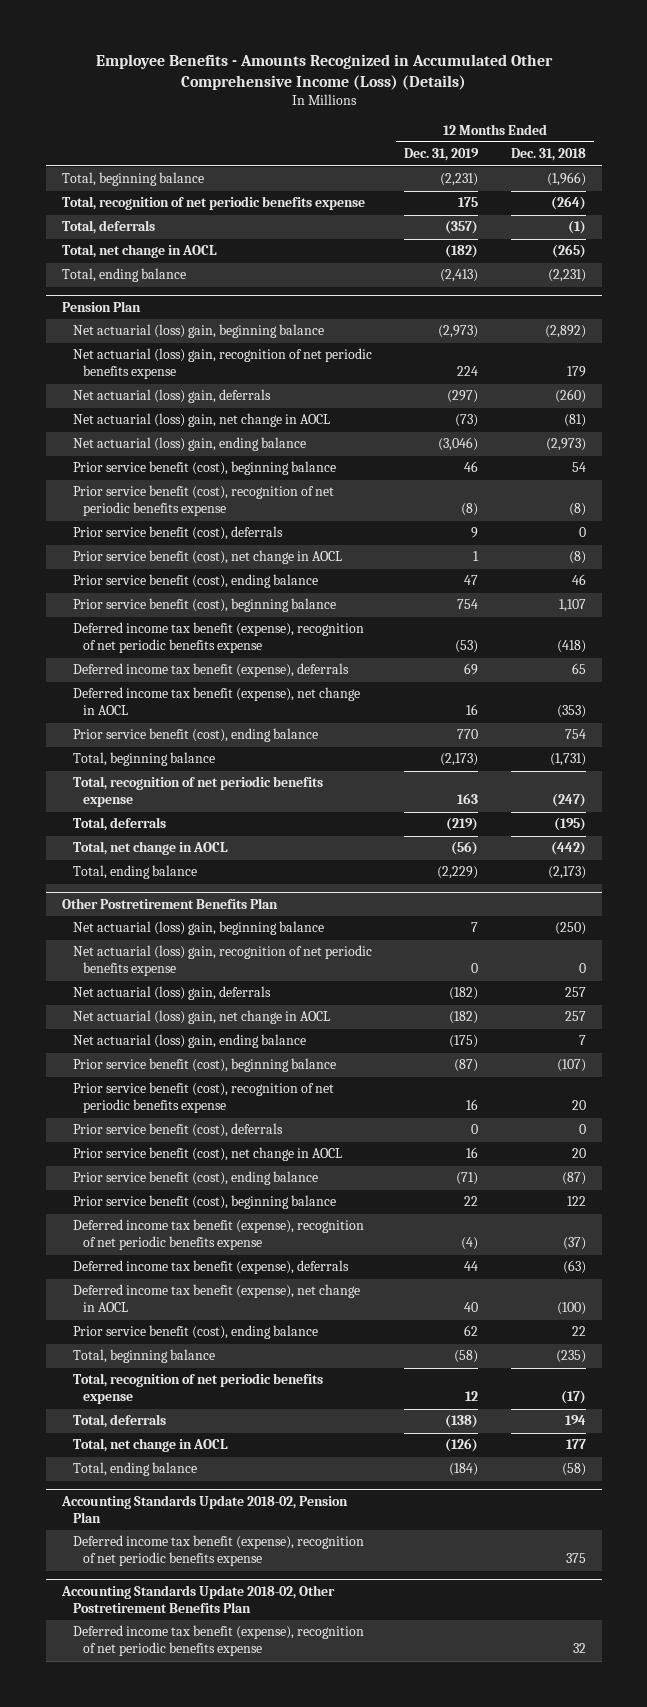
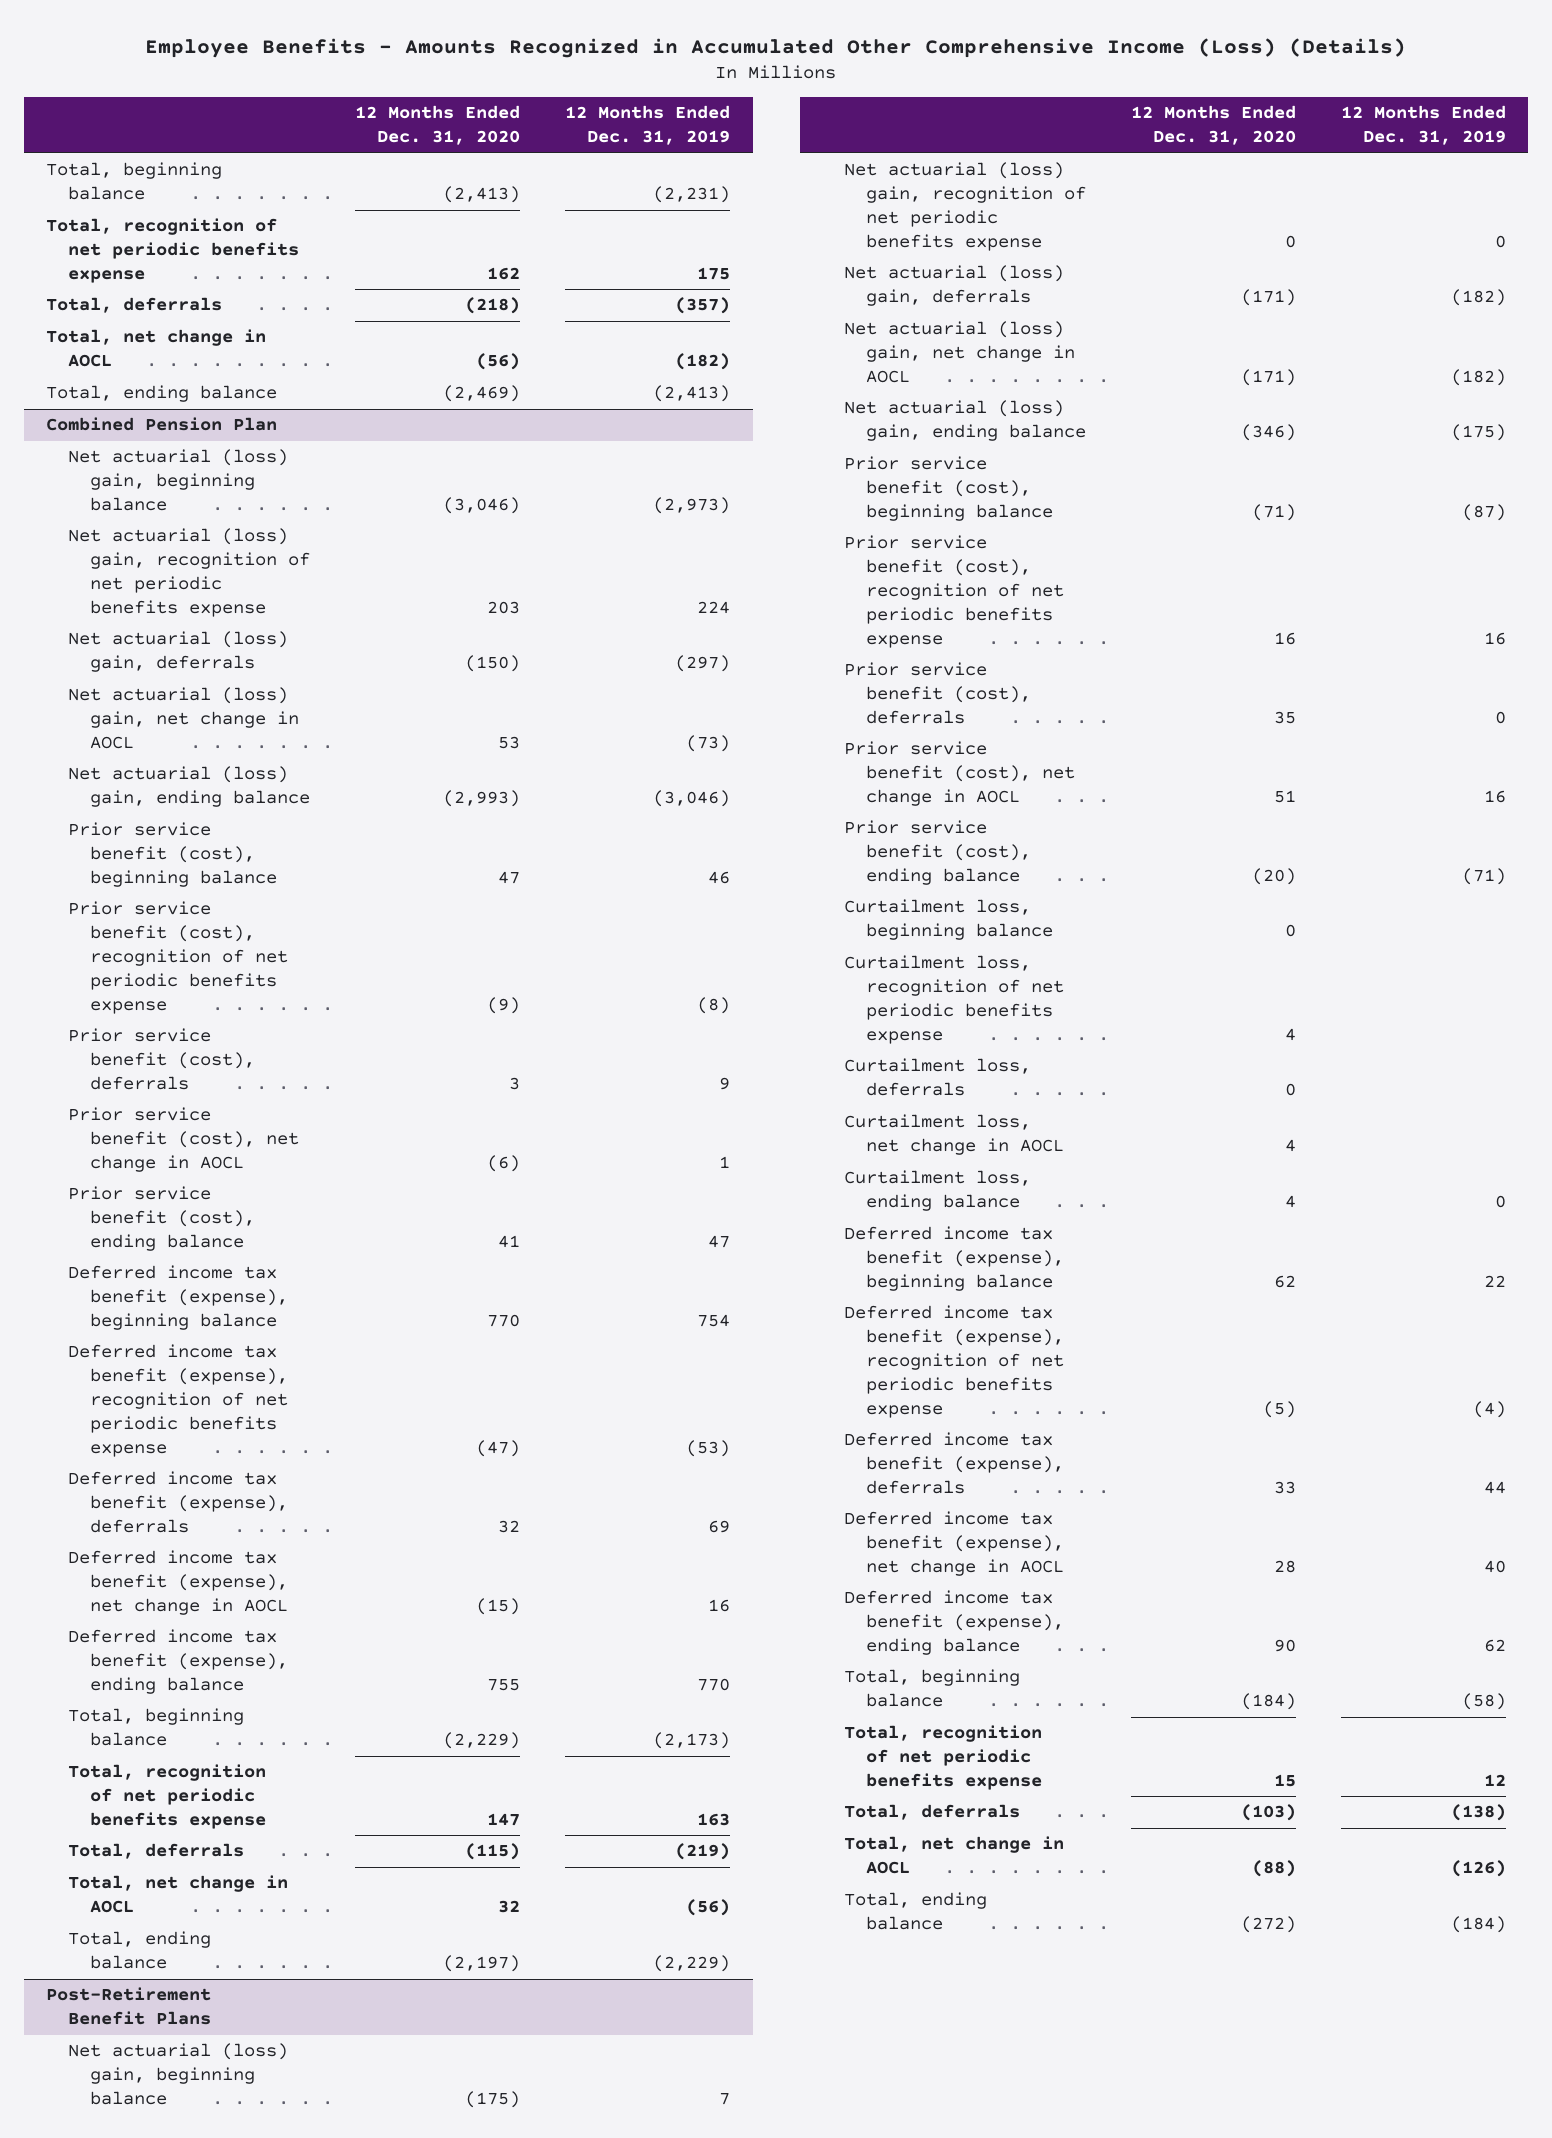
[510,148,586,162] Dec. 31, 2018 -> none
none -> [355,105,521,146] 12 Months Ended Dec. 31, 2020
[61,300,141,312] Pension Plan -> [46,417,278,432] Combined Pension Plan
[72,598,336,613] Prior service benefit (cost), beginning balance -> [68,1265,289,1331] Deferred income tax benefit (expense), beginning balance
[72,728,318,743] Prior service benefit (cost), ending balance -> [68,1629,289,1695] Deferred income tax benefit (expense), ending balance
[61,897,278,909] Other Postretirement Benefits Plan -> [46,1987,212,2026] Post-Retirement Benefit Plans
none -> [844,899,1054,941] Curtailment loss, beginning balance
none -> [844,955,1065,1045] Curtailment loss, recognition of net periodic benefits expense
none -> [844,1058,1032,1097] Curtailment loss, deferrals
none -> [844,1114,1065,1156] Curtailment loss, net change in AOCL
none -> [844,1170,1032,1212] Curtailment loss, ending balance
[72,1195,336,1210] Prior service benefit (cost), beginning balance -> [844,1226,1065,1292] Deferred income tax benefit (expense), beginning balance
[72,1325,318,1340] Prior service benefit (cost), ending balance -> [844,1590,1065,1656] Deferred income tax benefit (expense), ending balance
[60,1494,348,1524] Accounting Standards Update 2018-02, Pension Plan -> none
[72,1535,364,1567] Deferred income tax benefit (expense), recognition of net periodic benefits expense -> none
[60,1584,335,1614] Accounting Standards Update 2018-02, Other Postretirement Benefits Plan -> none
[72,1625,364,1657] Deferred income tax benefit (expense), recognition of net periodic benefits expense -> none

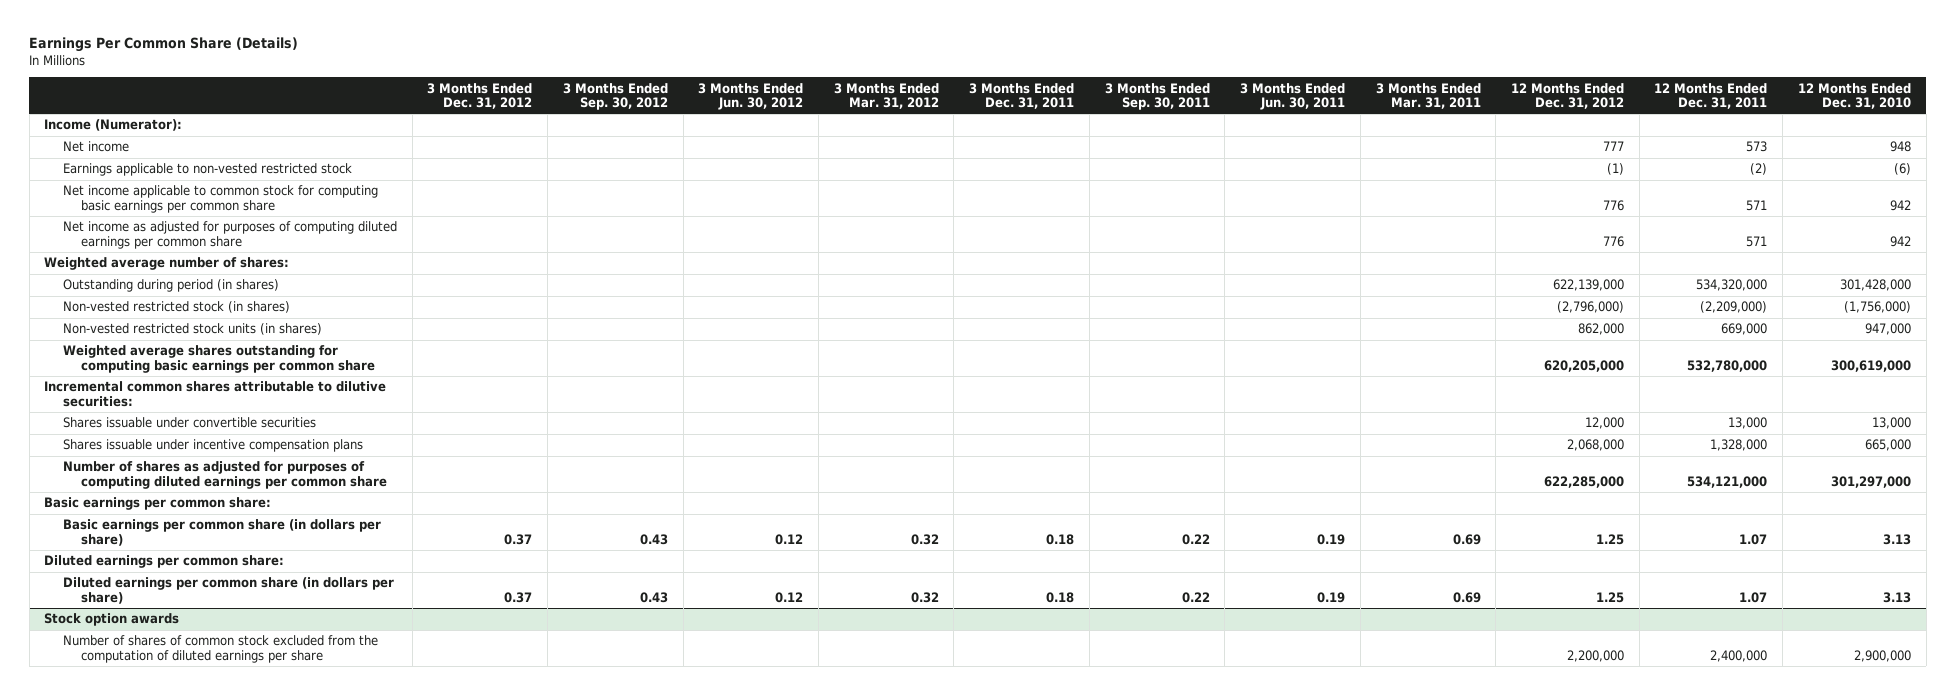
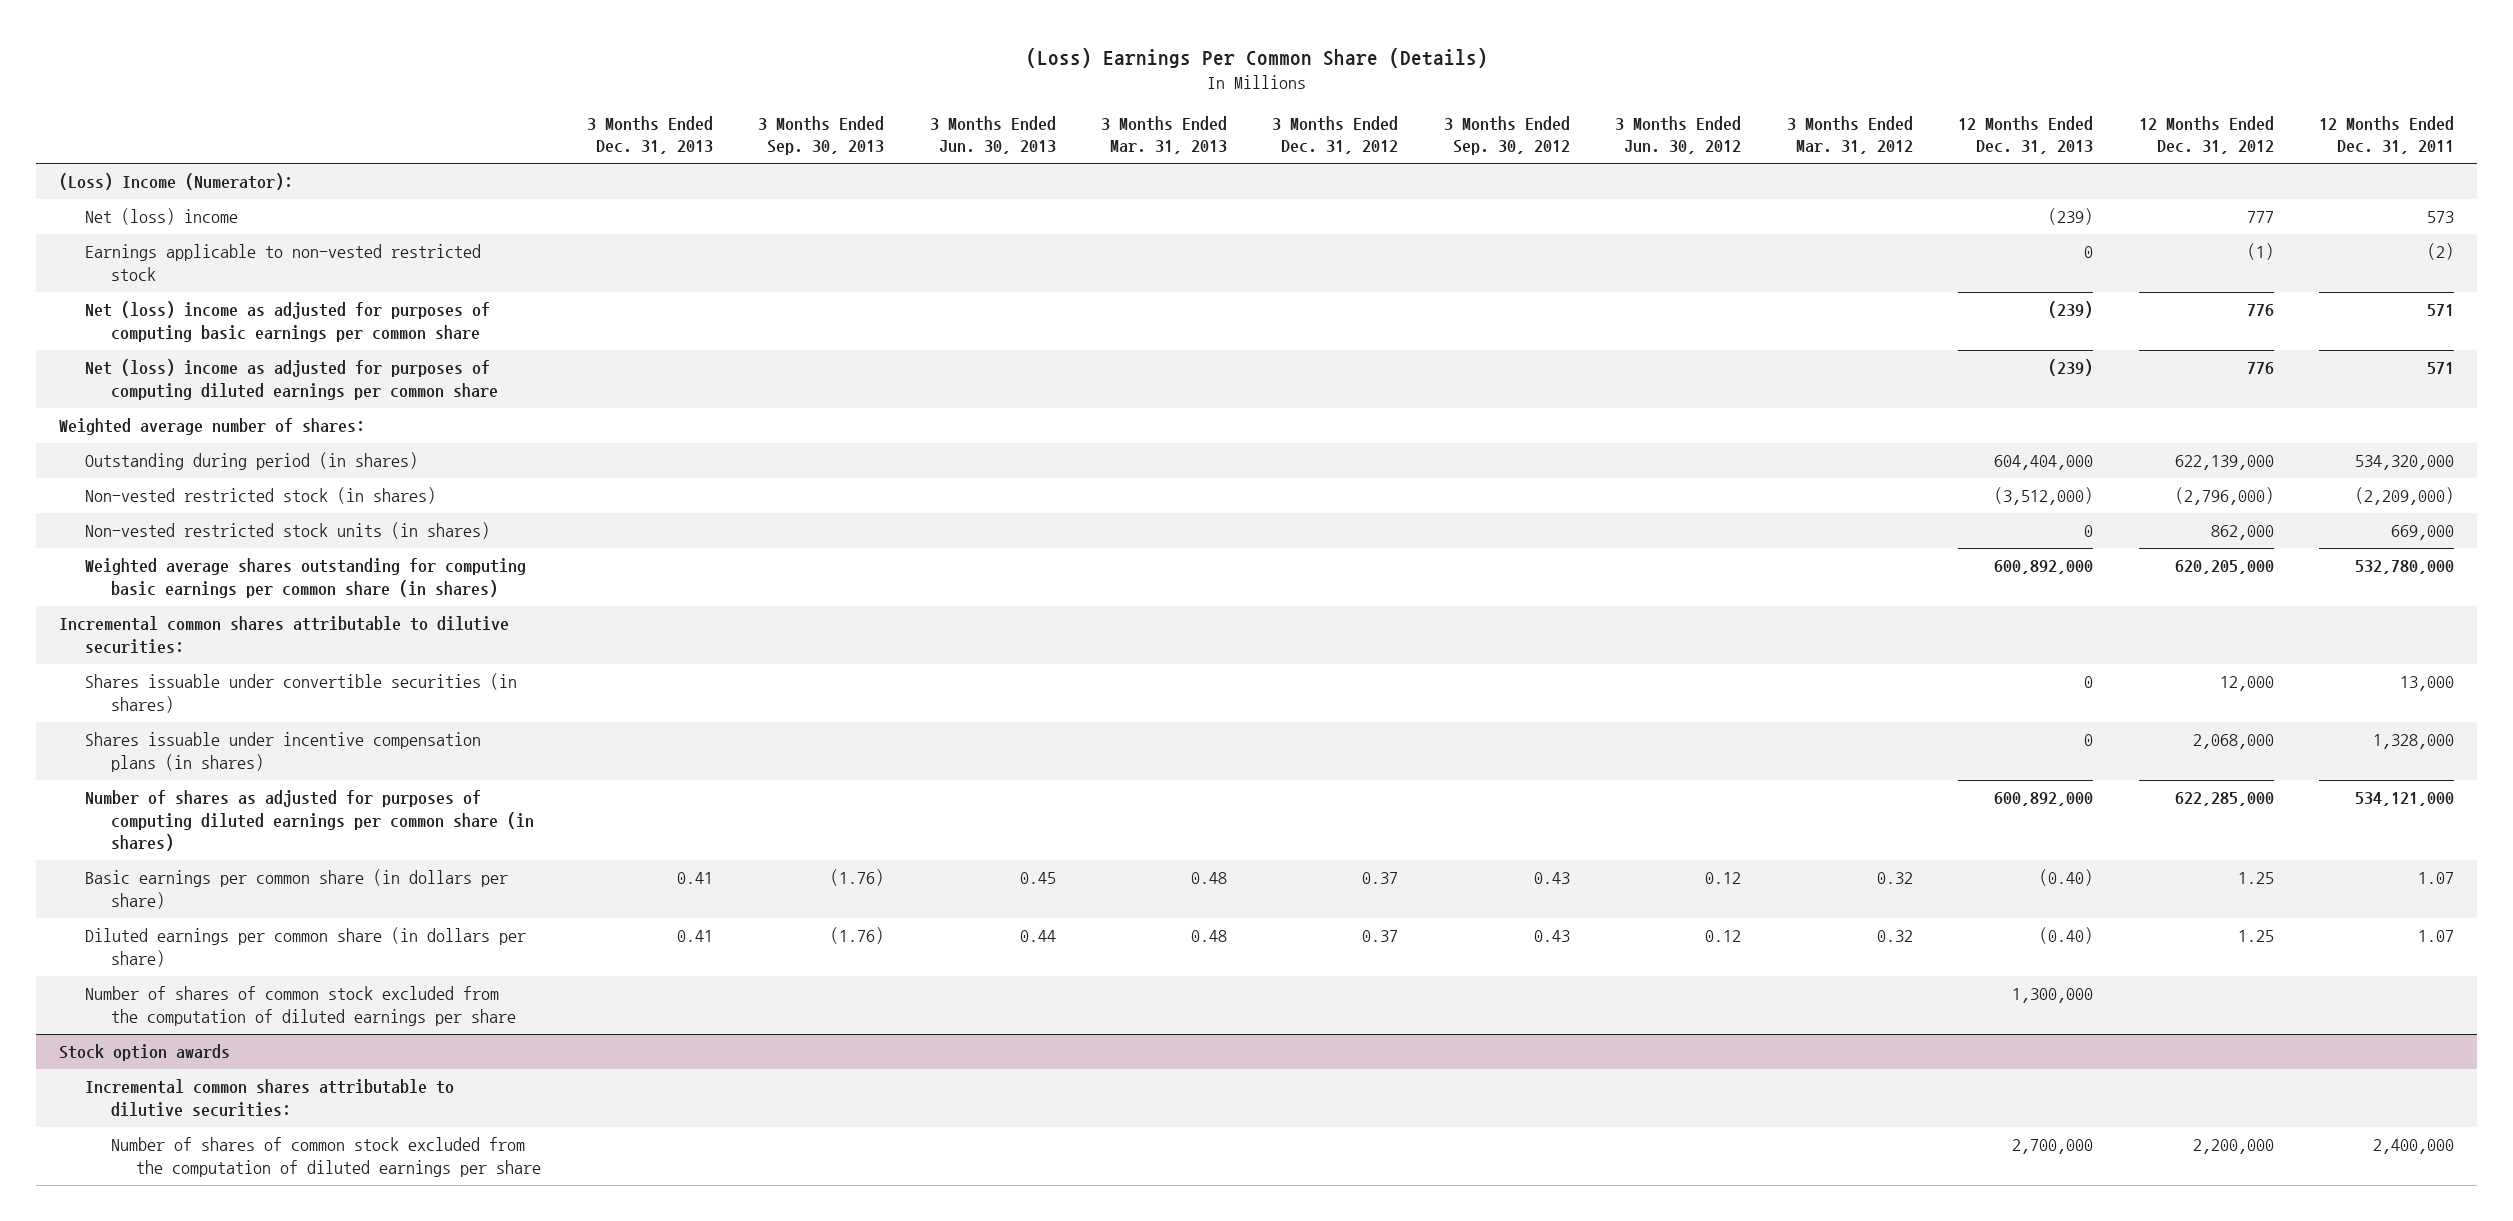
[29,37,299,53] Earnings Per Common Share (Details) -> [1025,47,1488,68] (Loss) Earnings Per Common Share (Details)
[969,82,1075,109] 3 Months Ended Dec. 31, 2011 -> none
[1104,82,1210,110] 3 Months Ended Sep. 30, 2011 -> none
[1240,82,1346,110] 3 Months Ended Jun. 30, 2011 -> none
[1375,82,1481,109] 3 Months Ended Mar. 31, 2011 -> none
[1797,82,1911,109] 12 Months Ended Dec. 31, 2010 -> none
none -> [586,115,713,155] 3 Months Ended Dec. 31, 2013
none -> [758,115,885,156] 3 Months Ended Sep. 30, 2013
none -> [929,115,1056,155] 3 Months Ended Jun. 30, 2013
none -> [1101,115,1228,155] 3 Months Ended Mar. 31, 2013
none -> [1958,115,2094,155] 12 Months Ended Dec. 31, 2013
[44,119,183,132] Income (Numerator): -> [59,173,294,191] (Loss) Income (Numerator):
[62,141,129,153] Net income -> [84,208,238,226] Net (loss) income
[62,185,378,213] Net income applicable to common stock for computing basic earnings per common share -> [84,301,490,342] Net (loss) income as adjusted for purposes of computing basic earnings per common share
[62,221,397,249] Net income as adjusted for purposes of computing diluted earnings per common share -> [84,359,498,400] Net (loss) income as adjusted for purposes of computing diluted earnings per common share
[62,345,376,373] Weighted average shares outstanding for computing basic earnings per common share -> [84,558,526,598] Weighted average shares outstanding for computing basic earnings per common share (in shares)
[44,497,272,511] Basic earnings per common share: -> none
[62,417,316,429] Shares issuable under convertible securities -> [84,673,517,713] Shares issuable under convertible securities (in shares)
[62,439,363,453] Shares issuable under incentive compensation plans -> [84,732,481,772] Shares issuable under incentive compensation plans (in shares)
[62,461,388,489] Number of shares as adjusted for purposes of computing diluted earnings per common share -> [84,790,534,852] Number of shares as adjusted for purposes of computing diluted earnings per common share (in shares)
[44,555,285,569] Diluted earnings per common share: -> none
none -> [84,986,516,1026] Number of shares of common stock excluded from the computation of diluted earnings per share
none -> [84,1079,454,1117] Incremental common shares attributable to dilutive securities:

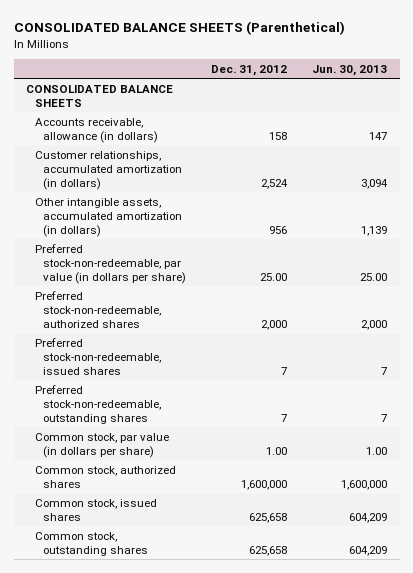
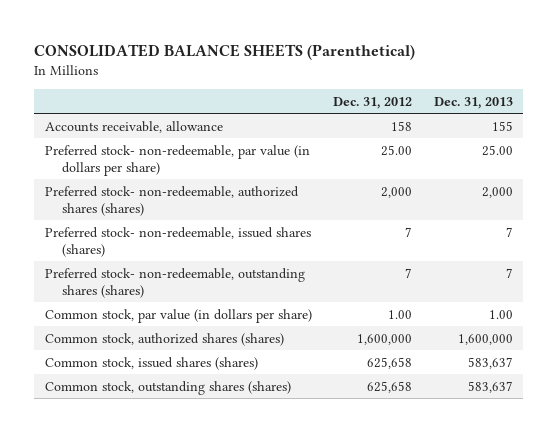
[312,65,388,77] Jun. 30, 2013 -> none
none -> [433,96,513,109] Dec. 31, 2013
[26,84,174,107] CONSOLIDATED BALANCE SHEETS -> none
[34,150,183,190] Customer relationships, accumulated amortization (in dollars) -> none
[34,197,183,237] Other intangible assets, accumulated amortization (in dollars) -> none
[34,117,159,143] Accounts receivable, allowance (in dollars) -> [44,120,223,133] Accounts receivable, allowance
[34,243,187,284] Preferred stock-non-redeemable, par value (in dollars per share) -> [44,144,310,176] Preferred stock- non-redeemable, par value (in dollars per share)
[34,290,162,328] Preferred stock-non-redeemable, authorized shares -> [44,185,299,216] Preferred stock- non-redeemable, authorized shares (shares)
[34,337,162,375] Preferred stock-non-redeemable, issued shares -> [44,226,311,257] Preferred stock- non-redeemable, issued shares (shares)
[34,384,162,424] Preferred stock-non-redeemable, outstanding shares -> [44,267,305,298] Preferred stock- non-redeemable, outstanding shares (shares)
[34,465,176,488] Common stock, authorized shares -> [44,332,284,346] Common stock, authorized shares (shares)
[34,498,157,521] Common stock, issued shares -> [44,356,258,370] Common stock, issued shares (shares)
[34,531,149,556] Common stock, outstanding shares -> [44,380,291,395] Common stock, outstanding shares (shares)

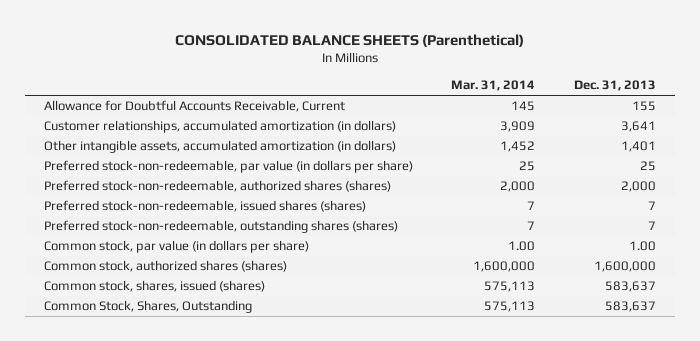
[333,96,413,109] Dec. 31, 2012 -> none
none -> [451,80,536,92] Mar. 31, 2014
[44,120,223,133] Accounts receivable, allowance -> [44,100,346,113] Allowance for Doubtful Accounts Receivable, Current
none -> [44,120,397,134] Customer relationships, accumulated amortization (in dollars)
none -> [44,140,397,154] Other intangible assets, accumulated amortization (in dollars)
[44,144,310,176] Preferred stock- non-redeemable, par value (in dollars per share) -> [44,160,414,174] Preferred stock-non-redeemable, par value (in dollars per share)
[481,144,513,156] 25.00 -> [639,161,656,172] 25
[44,185,299,216] Preferred stock- non-redeemable, authorized shares (shares) -> [44,180,392,193] Preferred stock-non-redeemable, authorized shares (shares)
[44,226,311,257] Preferred stock- non-redeemable, issued shares (shares) -> [44,200,367,213] Preferred stock-non-redeemable, issued shares (shares)
[44,267,305,298] Preferred stock- non-redeemable, outstanding shares (shares) -> [44,220,399,234] Preferred stock-non-redeemable, outstanding shares (shares)
[44,356,258,370] Common stock, issued shares (shares) -> [44,280,266,293] Common stock, shares, issued (shares)
[44,380,291,395] Common stock, outstanding shares (shares) -> [44,300,253,314] Common Stock, Shares, Outstanding

